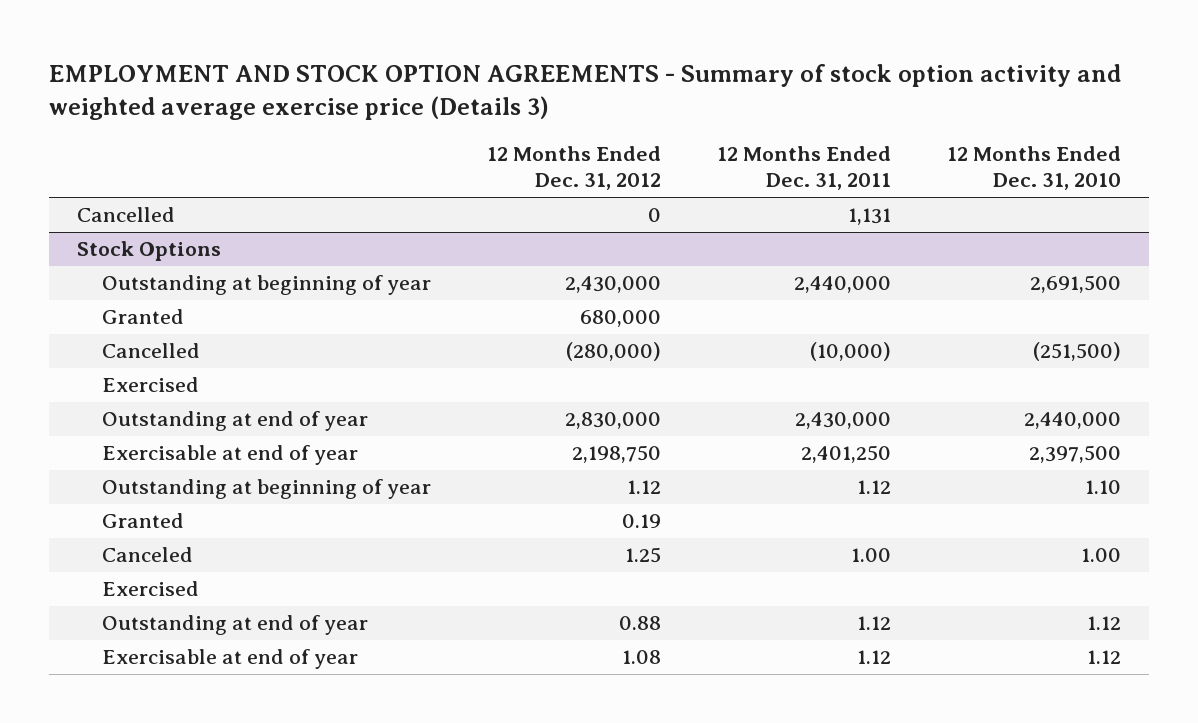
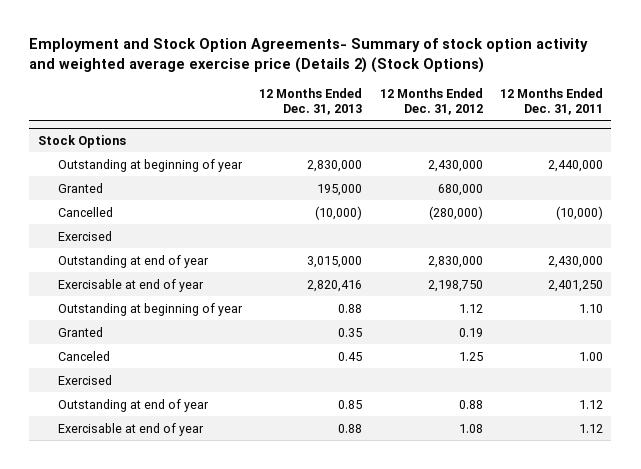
[49,64,1122,121] EMPLOYMENT AND STOCK OPTION AGREEMENTS - Summary of stock option activity and weighted average exercise price (Details 3) -> [29,38,589,73] Employment and Stock Option Agreements- Summary of stock option activity and weighted average exercise price (Details 2) (Stock Options)
[946,145,1121,191] 12 Months Ended Dec. 31, 2010 -> none
none -> [259,87,363,115] 12 Months Ended Dec. 31, 2013
[77,207,176,223] Cancelled -> none
[856,480,891,495] 1.12 -> [578,303,603,313] 1.10

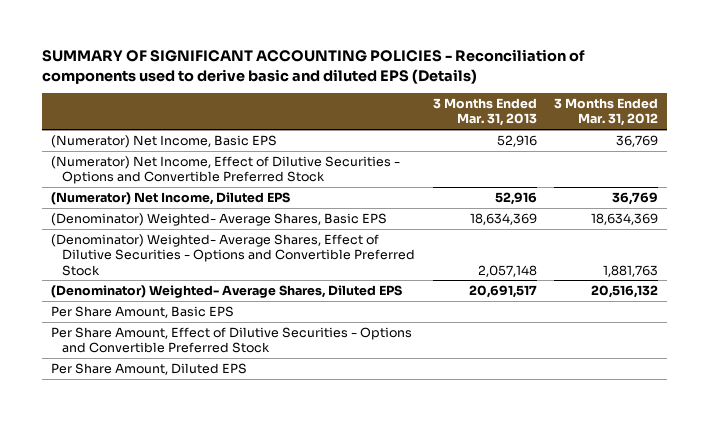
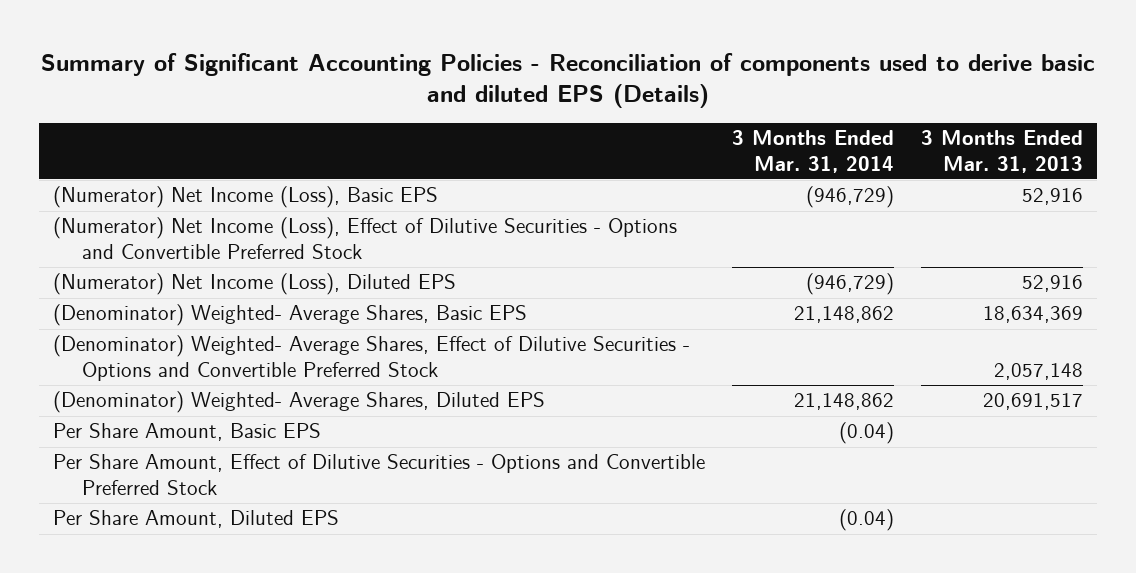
[41,49,585,84] SUMMARY OF SIGNIFICANT ACCOUNTING POLICIES - Reconciliation of components used to derive basic and diluted EPS (Details) -> [40,52,1095,109] Summary of Significant Accounting Policies - Reconciliation of components used to derive basic and diluted EPS (Details)
[554,98,659,127] 3 Months Ended Mar. 31, 2012 -> none
none -> [731,129,894,173] 3 Months Ended Mar. 31, 2014
[50,135,277,149] (Numerator) Net Income, Basic EPS -> [52,186,438,209] (Numerator) Net Income (Loss), Basic EPS
[50,156,400,185] (Numerator) Net Income, Effect of Dilutive Securities - Options and Convertible Preferred Stock -> [52,217,677,259] (Numerator) Net Income (Loss), Effect of Dilutive Securities - Options and Convertible Preferred Stock
[50,192,290,206] (Numerator) Net Income, Diluted EPS -> [52,273,456,296] (Numerator) Net Income (Loss), Diluted EPS

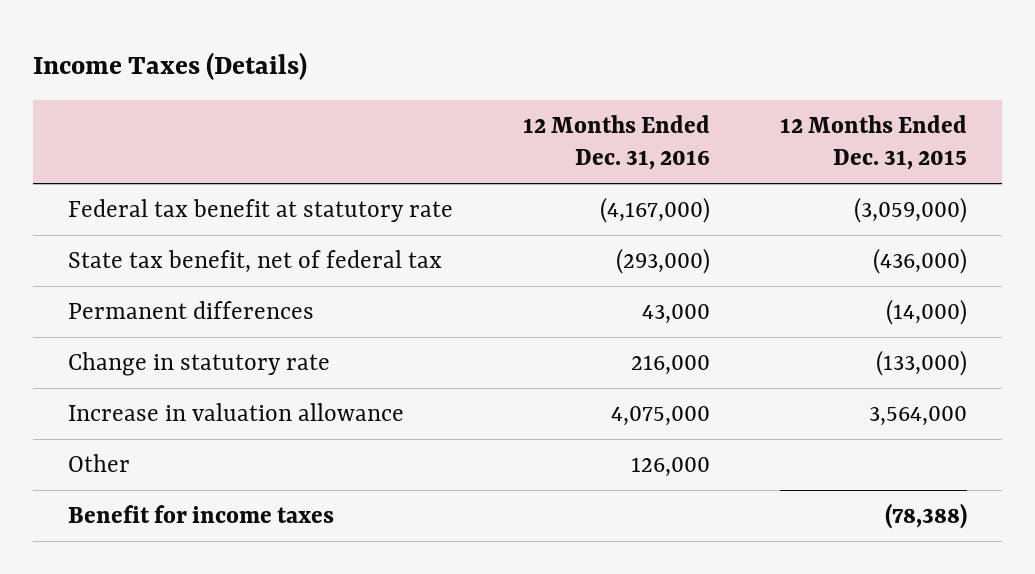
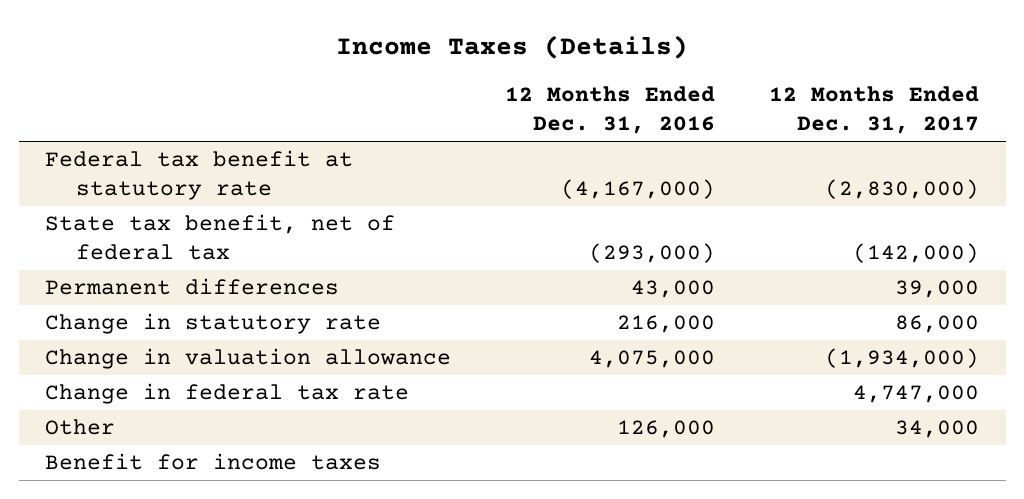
[779,115,967,171] 12 Months Ended Dec. 31, 2015 -> none
none -> [768,86,979,135] 12 Months Ended Dec. 31, 2017
[68,402,405,421] Increase in valuation allowance -> [45,348,452,370] Change in valuation allowance
none -> [45,383,410,405] Change in federal tax rate

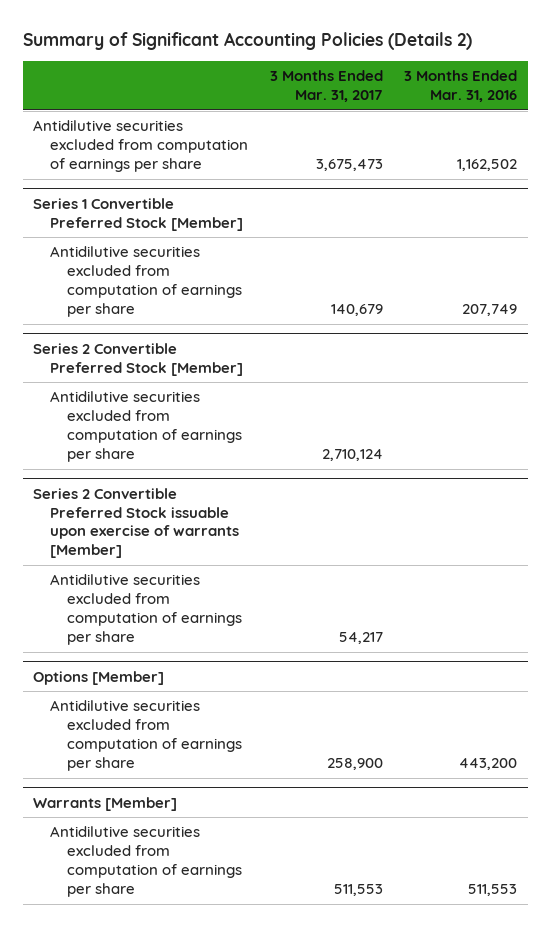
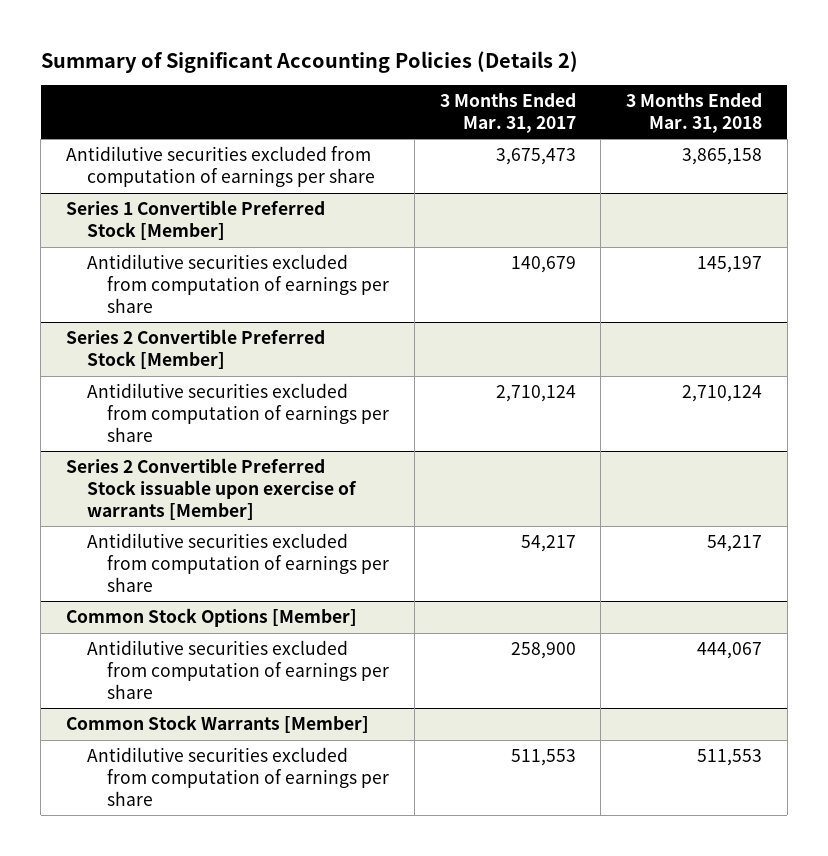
[404,70,518,103] 3 Months Ended Mar. 31, 2016 -> none
none -> [626,93,763,133] 3 Months Ended Mar. 31, 2018
[33,670,165,685] Options [Member] -> [66,608,358,628] Common Stock Options [Member]
[33,796,178,811] Warrants [Member] -> [66,715,370,734] Common Stock Warrants [Member]

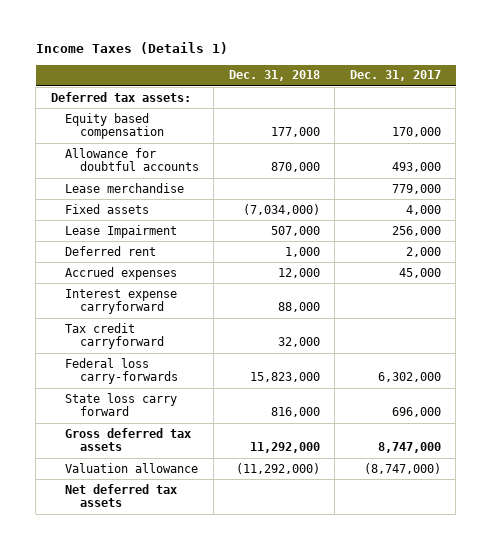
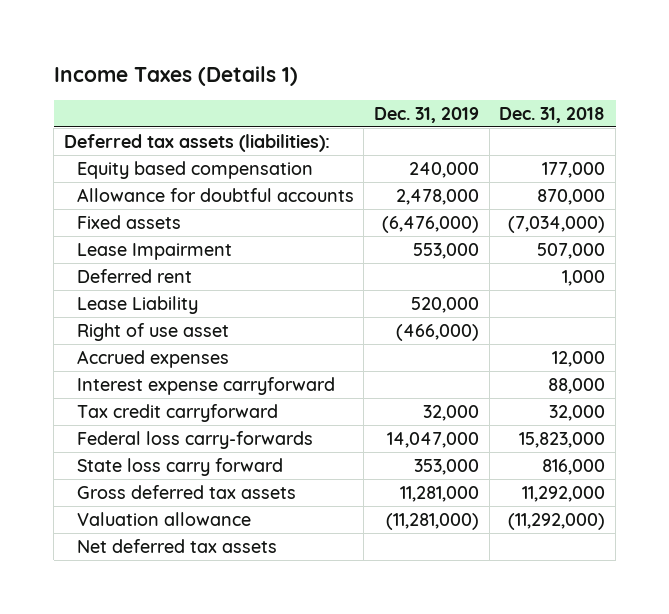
[349,70,441,82] Dec. 31, 2017 -> none
none -> [374,106,480,123] Dec. 31, 2019
[50,91,191,102] Deferred tax assets: -> [63,133,330,152] Deferred tax assets (liabilities):
[65,182,185,193] Lease merchandise -> none
none -> [76,295,198,314] Lease Liability
none -> [76,322,229,341] Right of use asset

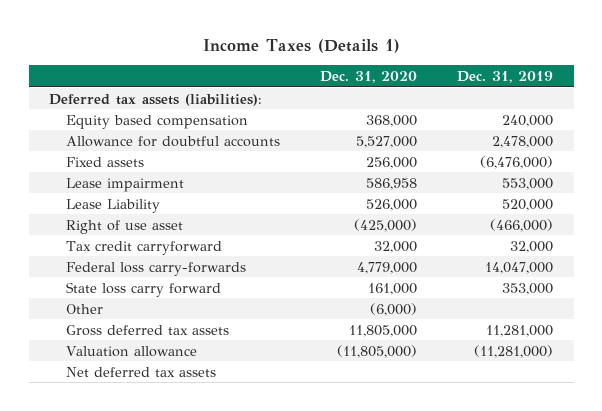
[499,106,606,123] Dec. 31, 2018 -> none
none -> [320,71,418,84] Dec. 31, 2020
[76,268,192,283] Deferred rent -> none
[76,242,232,260] Lease Impairment -> [65,177,184,192] Lease impairment
[76,349,229,368] Accrued expenses -> none
[76,376,335,395] Interest expense carryforward -> none
none -> [65,303,103,314] Other

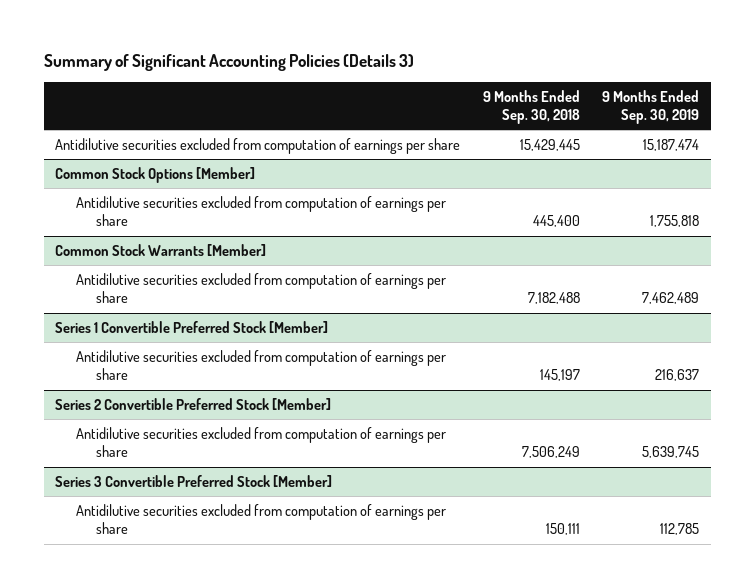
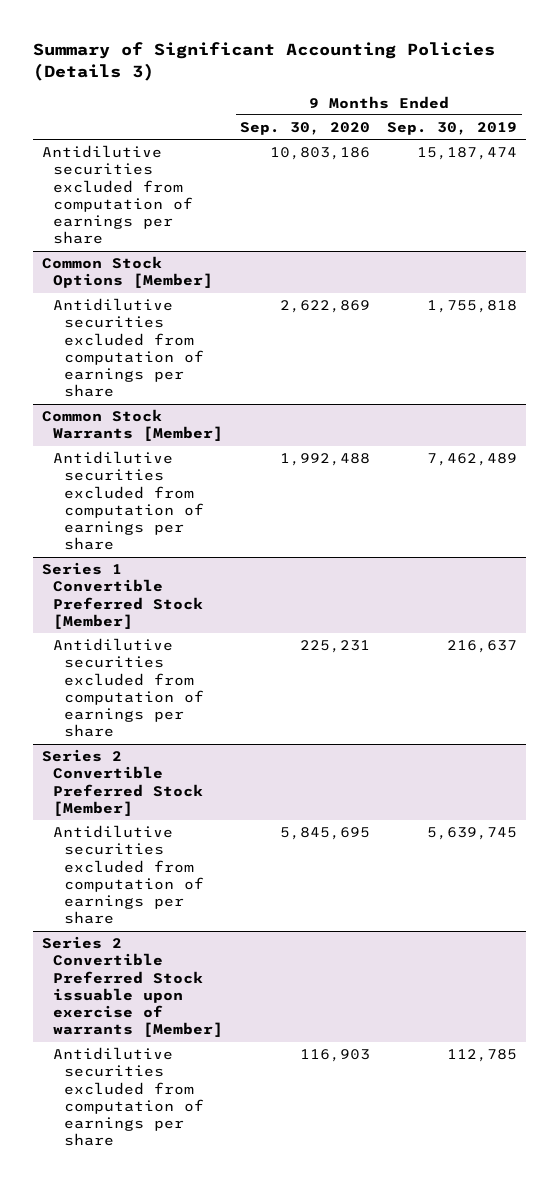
[482,89,580,124] 9 Months Ended Sep. 30, 2018 -> none
none -> [240,122,371,136] Sep. 30, 2020
[55,475,333,488] Series 3 Convertible Preferred Stock [Member] -> [41,936,223,1038] Series 2 Convertible Preferred Stock issuable upon exercise of warrants [Member]

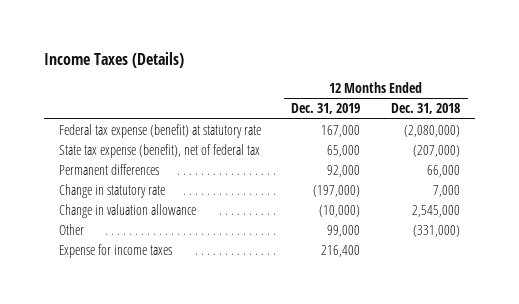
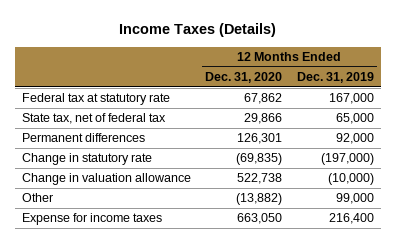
[390,103,460,115] Dec. 31, 2018 -> none
none -> [205,72,283,84] Dec. 31, 2020
[58,123,261,138] Federal tax expense (benefit) at statutory rate -> [21,93,170,106] Federal tax at statutory rate
[58,143,260,158] State tax expense (benefit), net of federal tax -> [21,113,166,125] State tax, net of federal tax

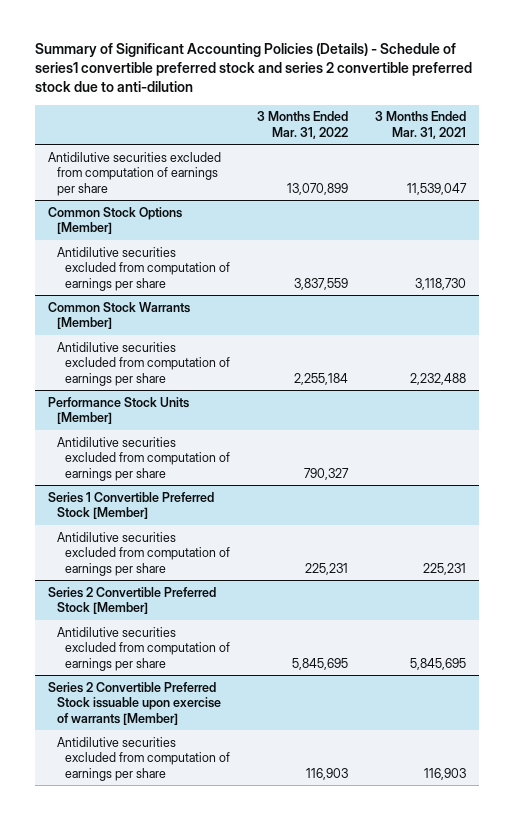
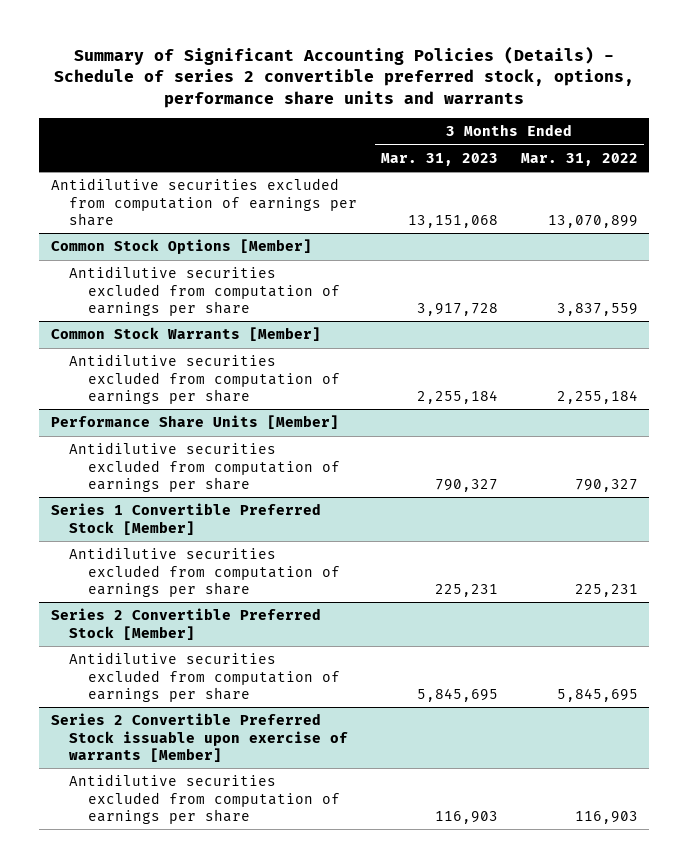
[34,42,472,93] Summary of Significant Accounting Policies (Details) - Schedule of series1 convertible preferred stock and series 2 convertible preferred stock due to anti-dilution -> [54,45,635,108] Summary of Significant Accounting Policies (Details) - Schedule of series 2 convertible preferred stock, options, performance share units and warrants
[374,111,466,139] 3 Months Ended Mar. 31, 2021 -> none
none -> [380,152,498,166] Mar. 31, 2023
[47,396,189,425] Performance Stock Units [Member] -> [51,415,340,430] Performance Share Units [Member]

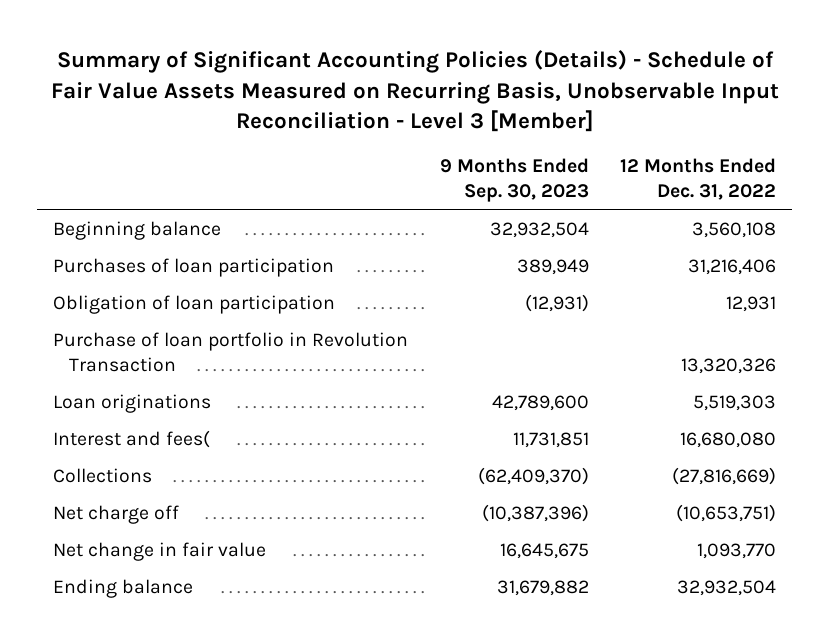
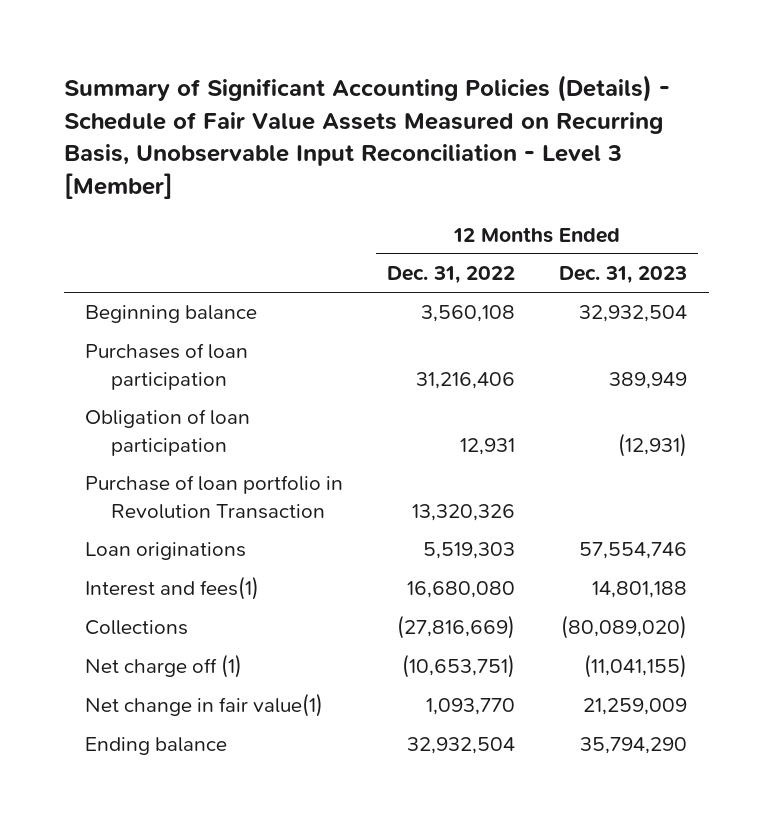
[439,157,589,202] 9 Months Ended Sep. 30, 2023 -> none
none -> [558,266,687,285] Dec. 31, 2023
[53,429,211,448] Interest and fees( -> [85,576,260,601] Interest and fees(1)
[53,504,180,524] Net charge off -> [85,654,243,679] Net charge off (1)
[53,541,267,561] Net change in fair value -> [85,693,324,718] Net change in fair value(1)

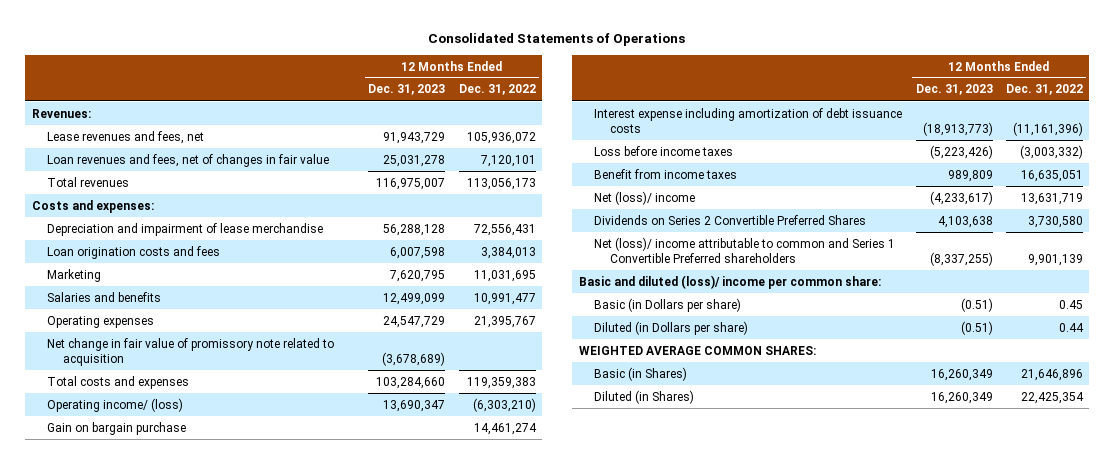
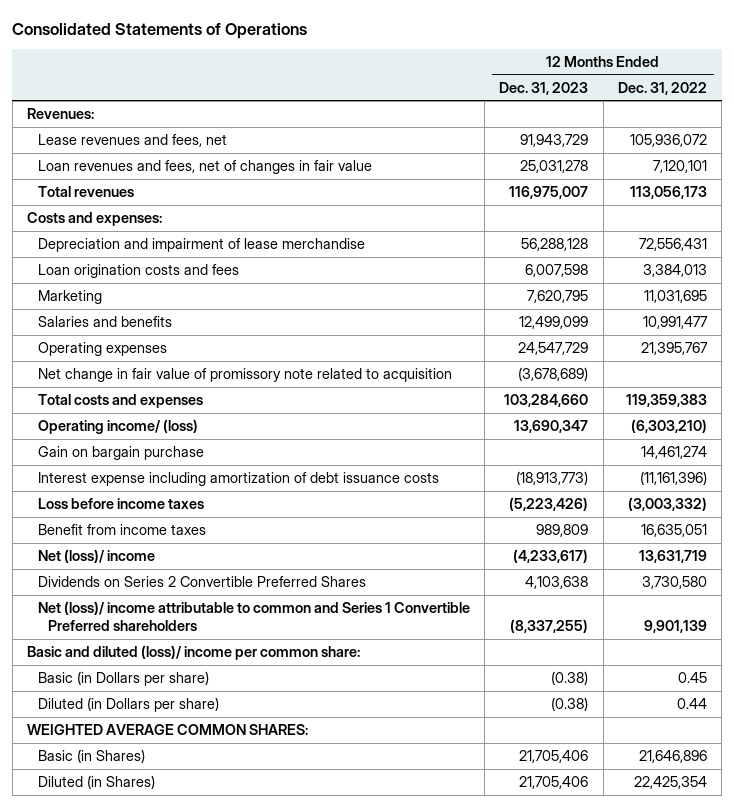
[960,297,993,312] (0.51) -> [551,671,589,686] (0.38)
[960,320,993,335] (0.51) -> [551,697,589,712] (0.38)
[930,368,993,381] 16,260,349 -> [519,750,589,764] 21,705,406
[930,391,993,404] 16,260,349 -> [519,776,589,790] 21,705,406

